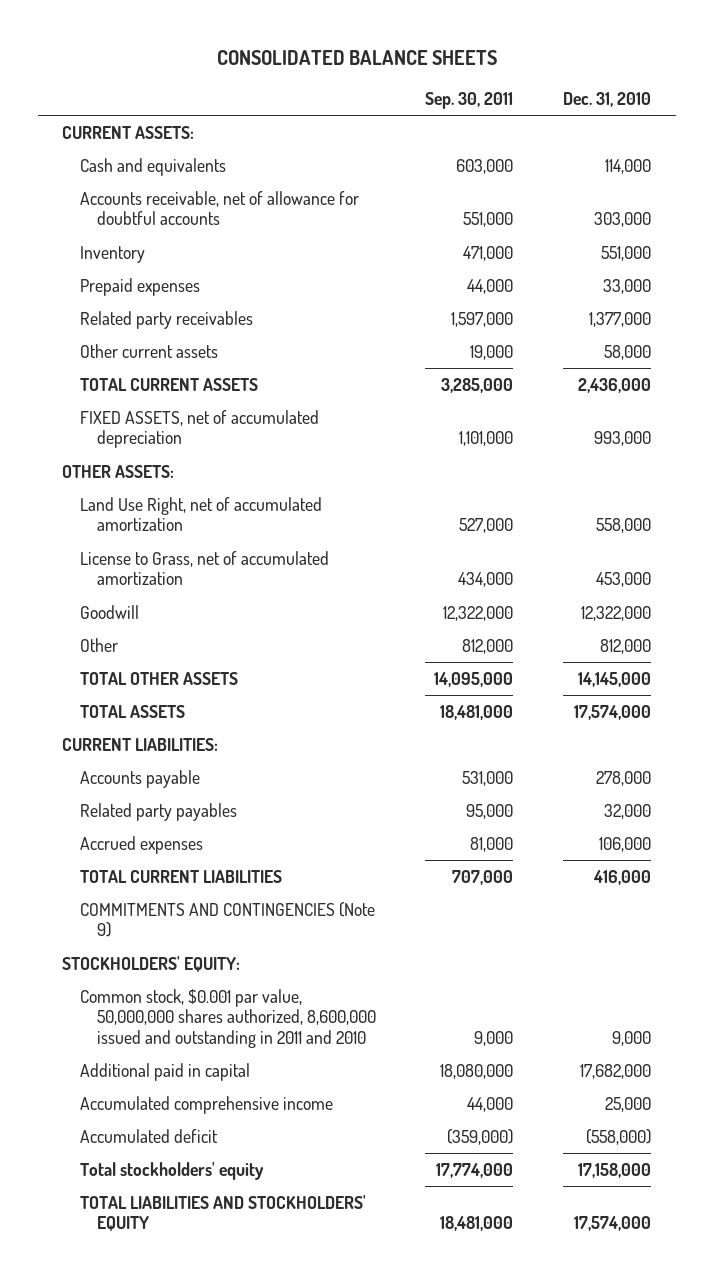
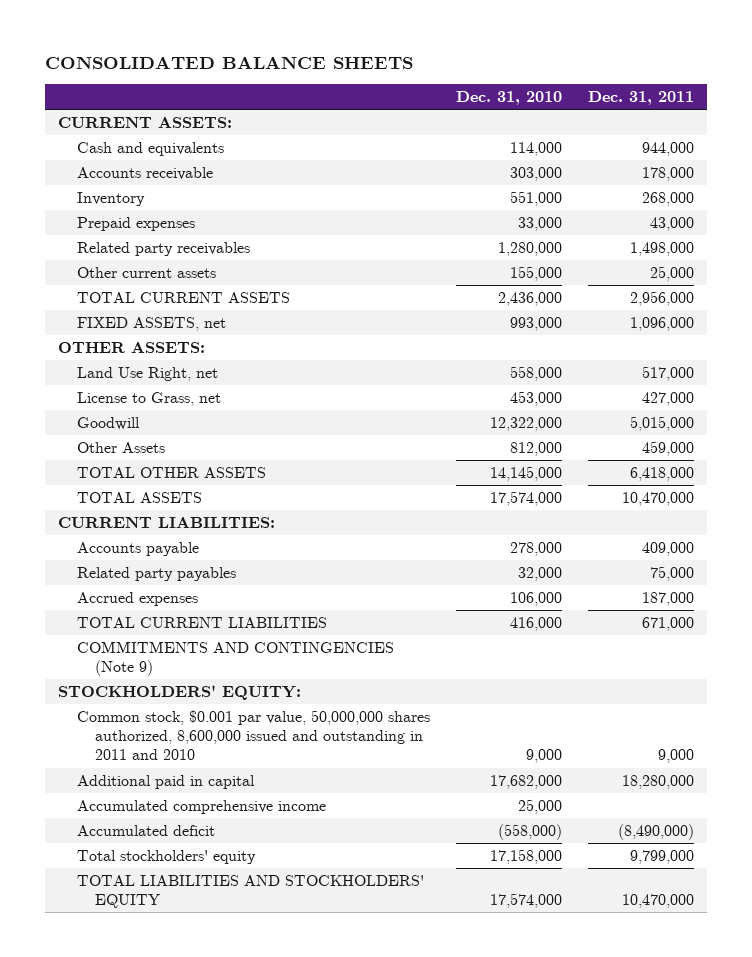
[425,91,514,109] Sep. 30, 2011 -> none
none -> [587,91,694,106] Dec. 31, 2011
[79,190,359,226] Accounts receivable, net of allowance for doubtful accounts -> [76,166,213,180] Accounts receivable
[588,311,651,327] 1,377,000 -> [497,241,562,256] 1,280,000
[603,344,651,360] 58,000 -> [509,265,562,281] 155,000
[79,409,319,449] FIXED ASSETS, net of accumulated depreciation -> [76,316,226,331] FIXED ASSETS, net
[79,496,322,532] Land Use Right, net of accumulated amortization -> [76,366,218,381] Land Use Right, net
[79,550,329,586] License to Grass, net of accumulated amortization -> [76,391,221,406] License to Grass, net
[79,637,118,652] Other -> [76,441,165,453] Other Assets

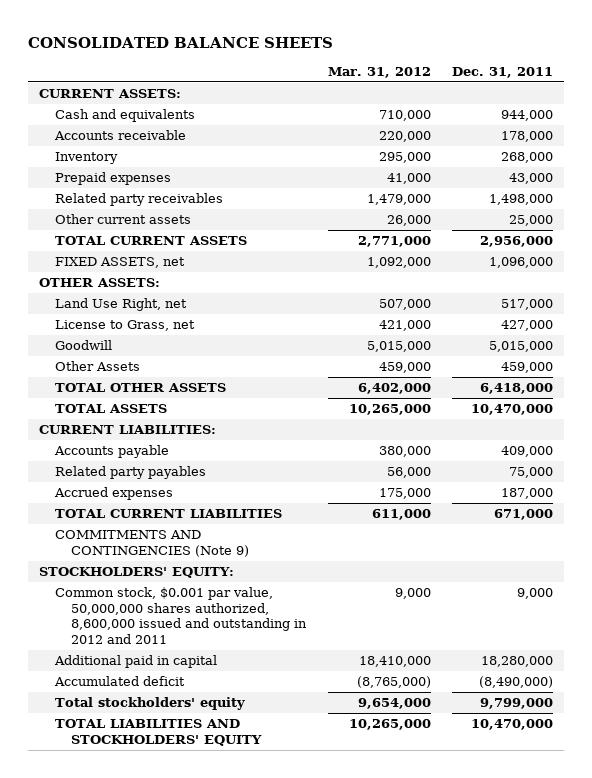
[455,91,562,106] Dec. 31, 2010 -> none
none -> [327,66,431,78] Mar. 31, 2012
[76,709,430,761] Common stock, $0.001 par value, 50,000,000 shares authorized, 8,600,000 issued and outstanding in 2011 and 2010 -> [55,587,308,645] Common stock, $0.001 par value, 50,000,000 shares authorized, 8,600,000 issued and outstanding in 2012 and 2011
[76,799,326,814] Accumulated comprehensive income -> none

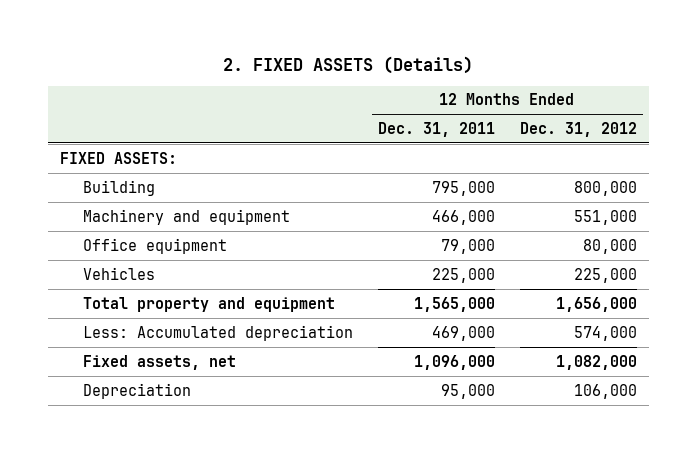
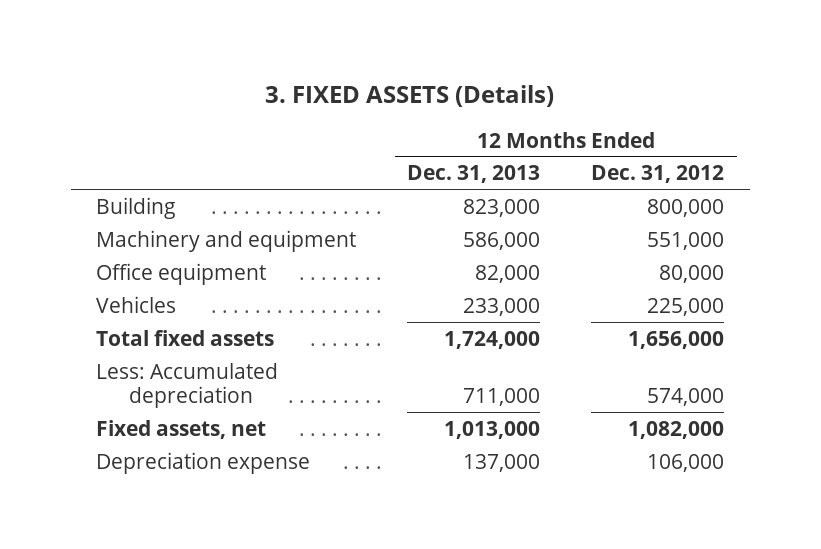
[223,55,474,74] 2. FIXED ASSETS (Details) -> [265,85,555,108] 3. FIXED ASSETS (Details)
[377,122,495,138] Dec. 31, 2011 -> none
none -> [407,165,541,184] Dec. 31, 2013
[59,151,177,164] FIXED ASSETS: -> none
[83,296,336,312] Total property and equipment -> [96,329,275,346] Total fixed assets
[83,382,192,399] Depreciation -> [96,451,311,474] Depreciation expense

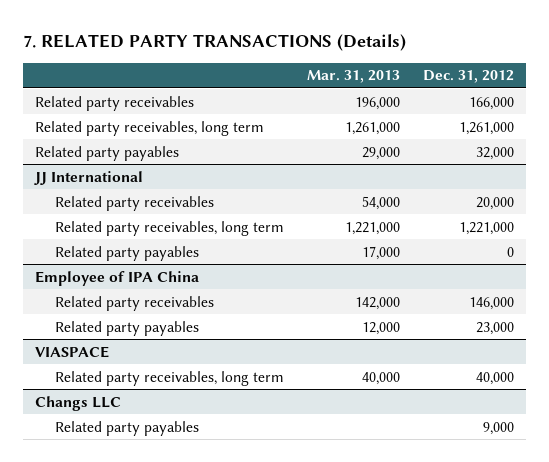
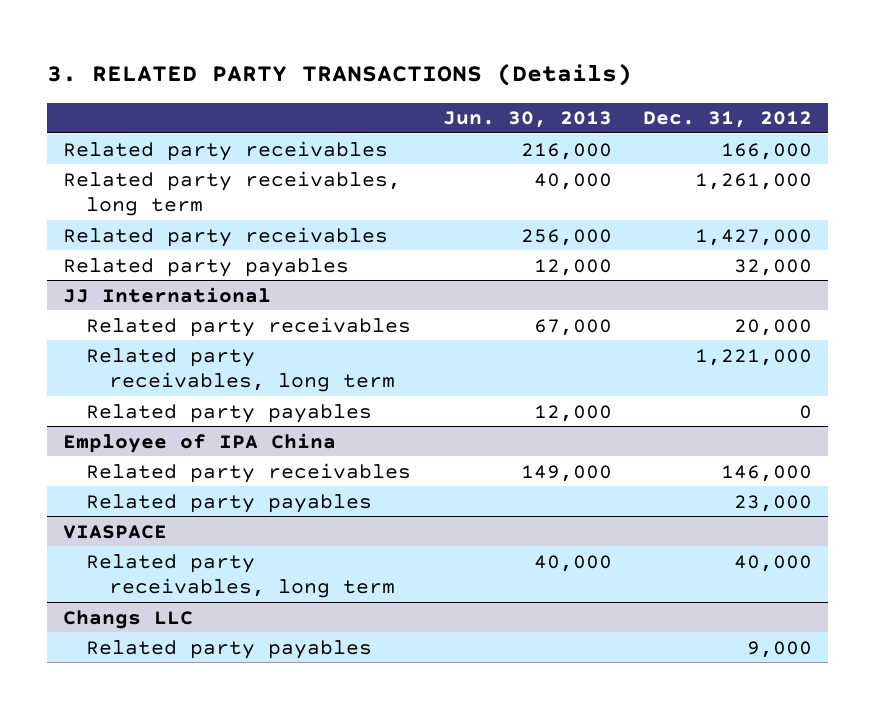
[23,34,407,52] 7. RELATED PARTY TRANSACTIONS (Details) -> [47,62,633,86] 3. RELATED PARTY TRANSACTIONS (Details)
[307,70,401,84] Mar. 31, 2013 -> none
none -> [442,111,612,129] Jun. 30, 2013
none -> [63,226,389,247] Related party receivables

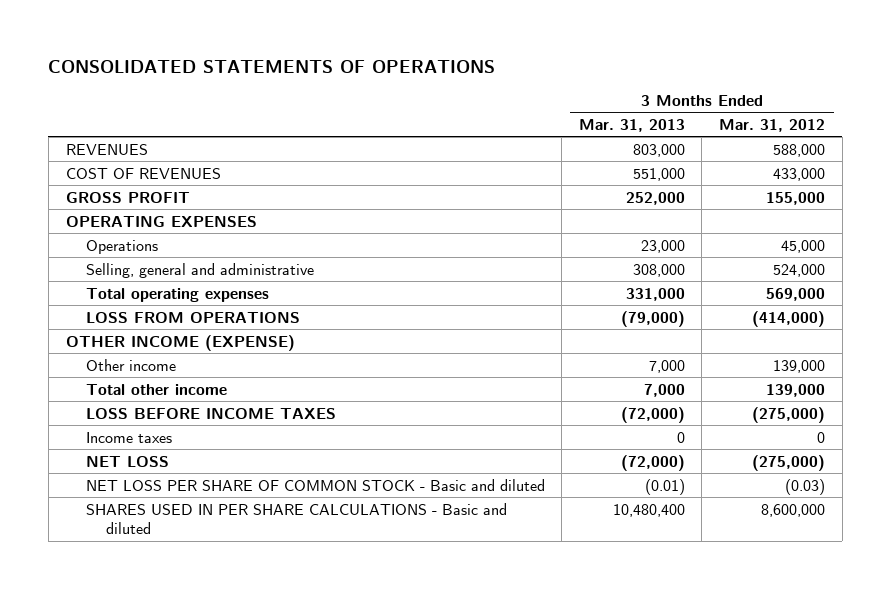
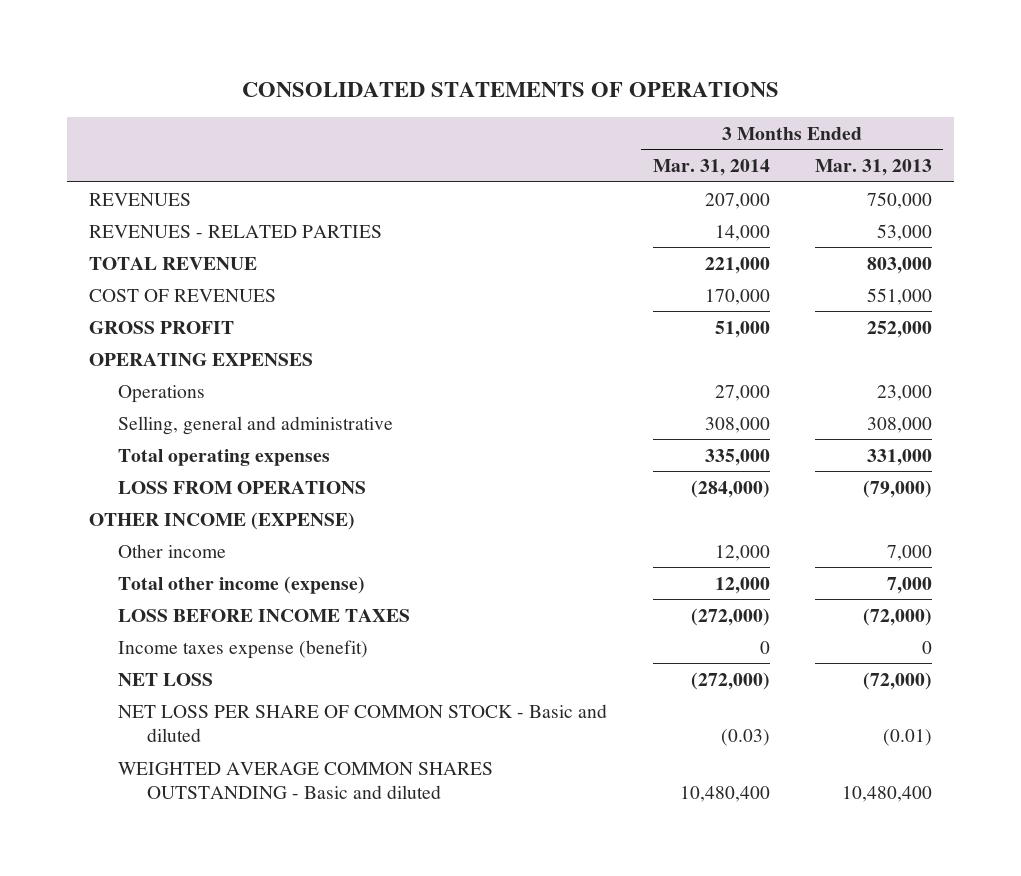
[719,118,826,132] Mar. 31, 2012 -> none
none -> [652,158,770,176] Mar. 31, 2014
[632,143,685,157] 803,000 -> [866,191,932,209] 750,000
none -> [89,224,383,238] REVENUES - RELATED PARTIES
none -> [89,256,258,270] TOTAL REVENUE
[85,383,227,395] Total other income -> [118,575,366,594] Total other income (expense)
[85,431,172,443] Income taxes -> [118,639,369,659] Income taxes expense (benefit)
[85,502,507,534] SHARES USED IN PER SHARE CALCULATIONS - Basic and diluted -> [118,761,494,800] WEIGHTED AVERAGE COMMON SHARES OUTSTANDING - Basic and diluted

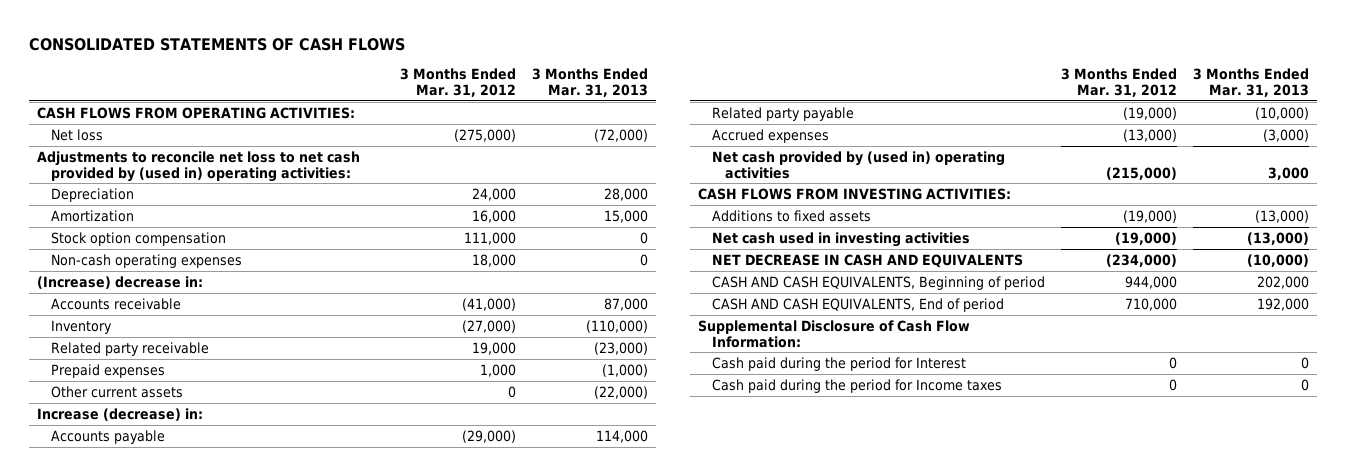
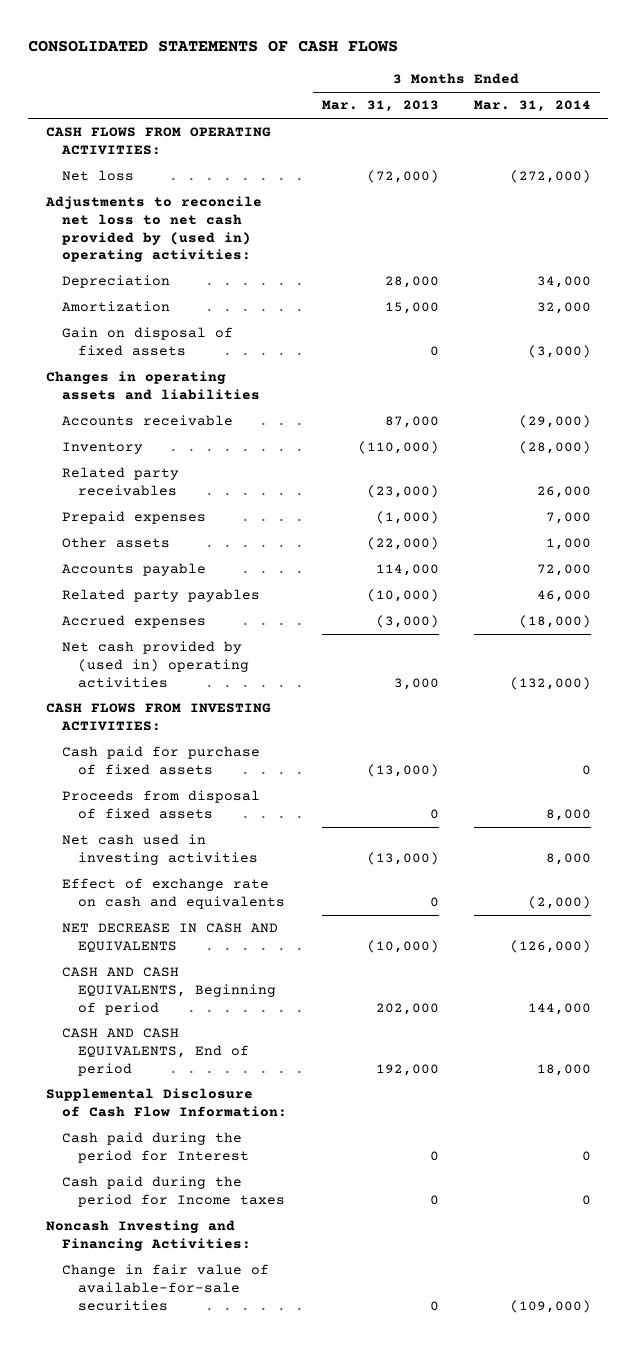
[399,68,516,98] 3 Months Ended Mar. 31, 2012 -> none
none -> [473,100,591,113] Mar. 31, 2014
[50,231,226,246] Stock option compensation -> none
[50,253,242,268] Non-cash operating expenses -> none
none -> [61,327,233,357] Gain on disposal of fixed assets
[37,275,204,289] (Increase) decrease in: -> [45,371,260,401] Changes in operating assets and liabilities
[50,341,209,356] Related party receivable -> [61,467,179,497] Related party receivables
[37,407,204,421] Increase (decrease) in: -> none
[50,385,183,398] Other current assets -> [61,537,170,549] Other assets
[711,106,854,121] Related party payable -> [61,589,260,603] Related party payables
[711,209,871,222] Additions to fixed assets -> [61,746,260,776] Cash paid for purchase of fixed assets
none -> [61,790,260,820] Proceeds from disposal of fixed assets
none -> [61,878,286,910] Effect of exchange rate on cash and equivalents
none -> [45,1220,251,1252] Noncash Investing and Financing Activities:
none -> [61,1264,269,1311] Change in fair value of available-for-sale securities

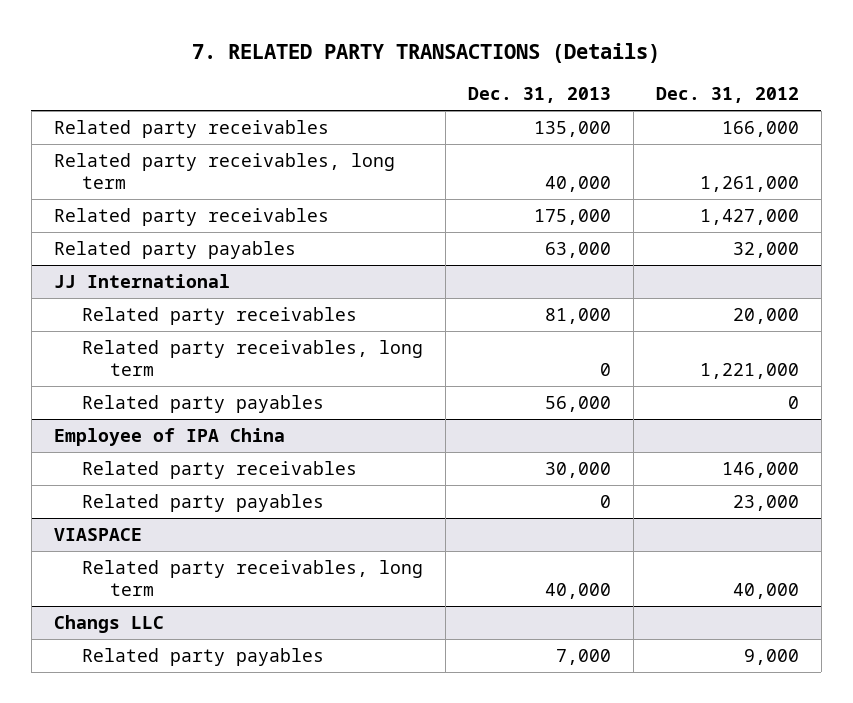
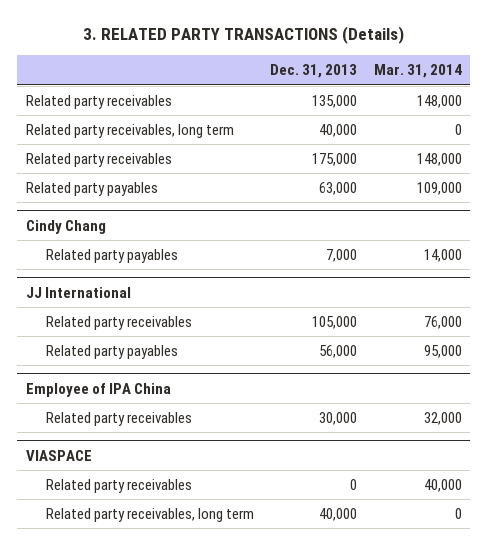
[192,43,661,64] 7. RELATED PARTY TRANSACTIONS (Details) -> [82,26,404,45] 3. RELATED PARTY TRANSACTIONS (Details)
[655,87,799,104] Dec. 31, 2012 -> none
none -> [373,64,462,79] Mar. 31, 2014
none -> [25,219,106,234] Cindy Chang
none -> [45,248,178,263] Related party payables
[82,339,424,376] Related party receivables, long term -> none
[544,307,611,324] 81,000 -> [312,315,358,329] 105,000
[82,493,325,512] Related party payables -> none
none -> [45,478,192,493] Related party receivables
[53,614,164,633] Changs LLC -> none
[82,647,325,666] Related party payables -> none

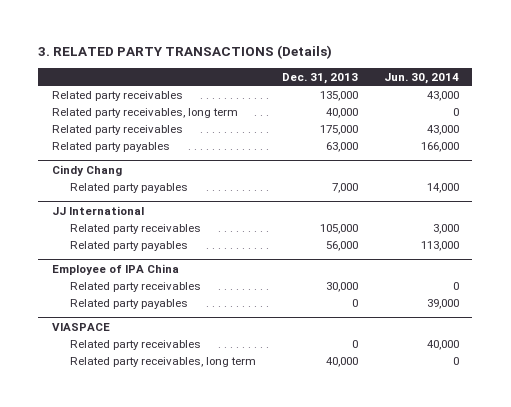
[373,64,462,79] Mar. 31, 2014 -> none
none -> [384,72,460,84] Jun. 30, 2014
none -> [69,298,188,309] Related party payables

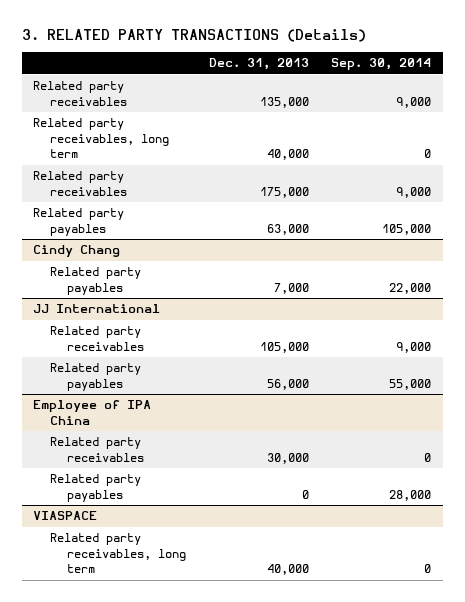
[384,72,460,84] Jun. 30, 2014 -> none
none -> [331,58,432,71] Sep. 30, 2014
[69,339,201,350] Related party receivables -> none

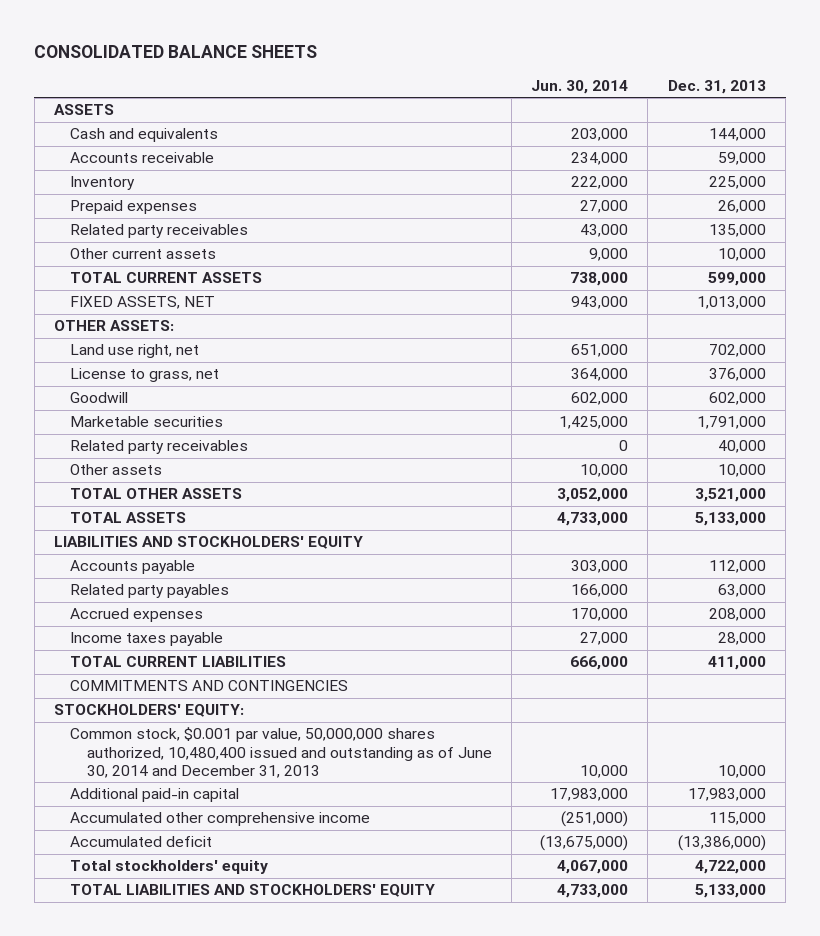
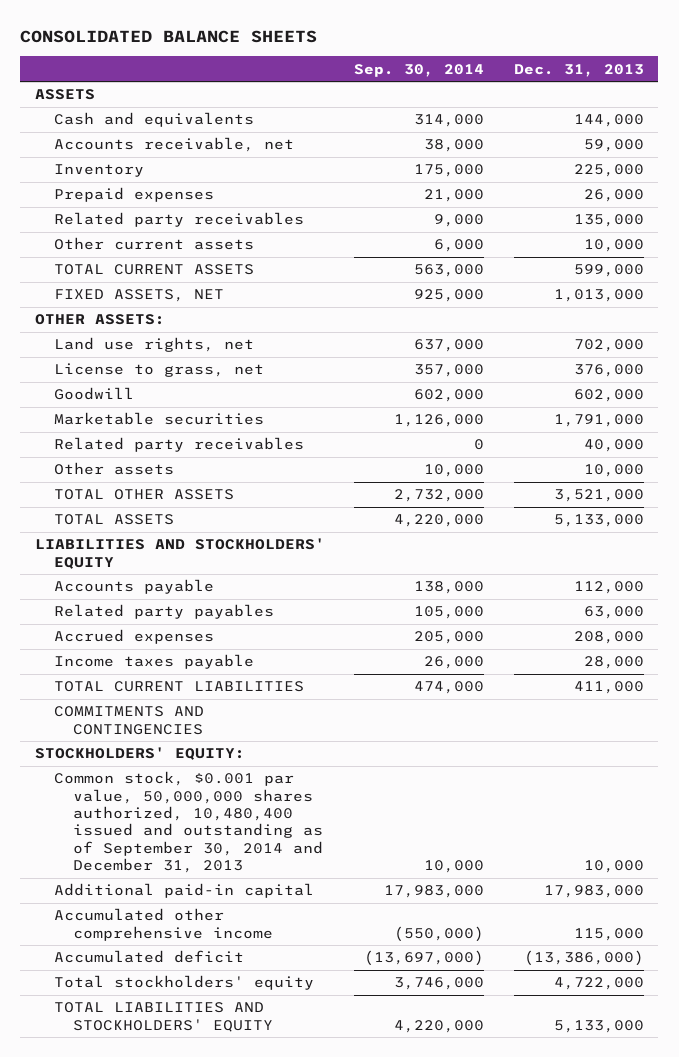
[531,79,629,94] Jun. 30, 2014 -> none
none -> [354,63,485,77] Sep. 30, 2014
[70,152,215,164] Accounts receivable -> [53,137,294,153] Accounts receivable, net
[70,344,200,359] Land use right, net -> [53,337,254,353] Land use rights, net
[70,727,492,778] Common stock, $0.001 par value, 50,000,000 shares authorized, 10,480,400 issued and outstanding as of June 30, 2014 and December 31, 2013 -> [53,771,323,874] Common stock, $0.001 par value, 50,000,000 shares authorized, 10,480,400 issued and outstanding as of September 30, 2014 and December 31, 2013

